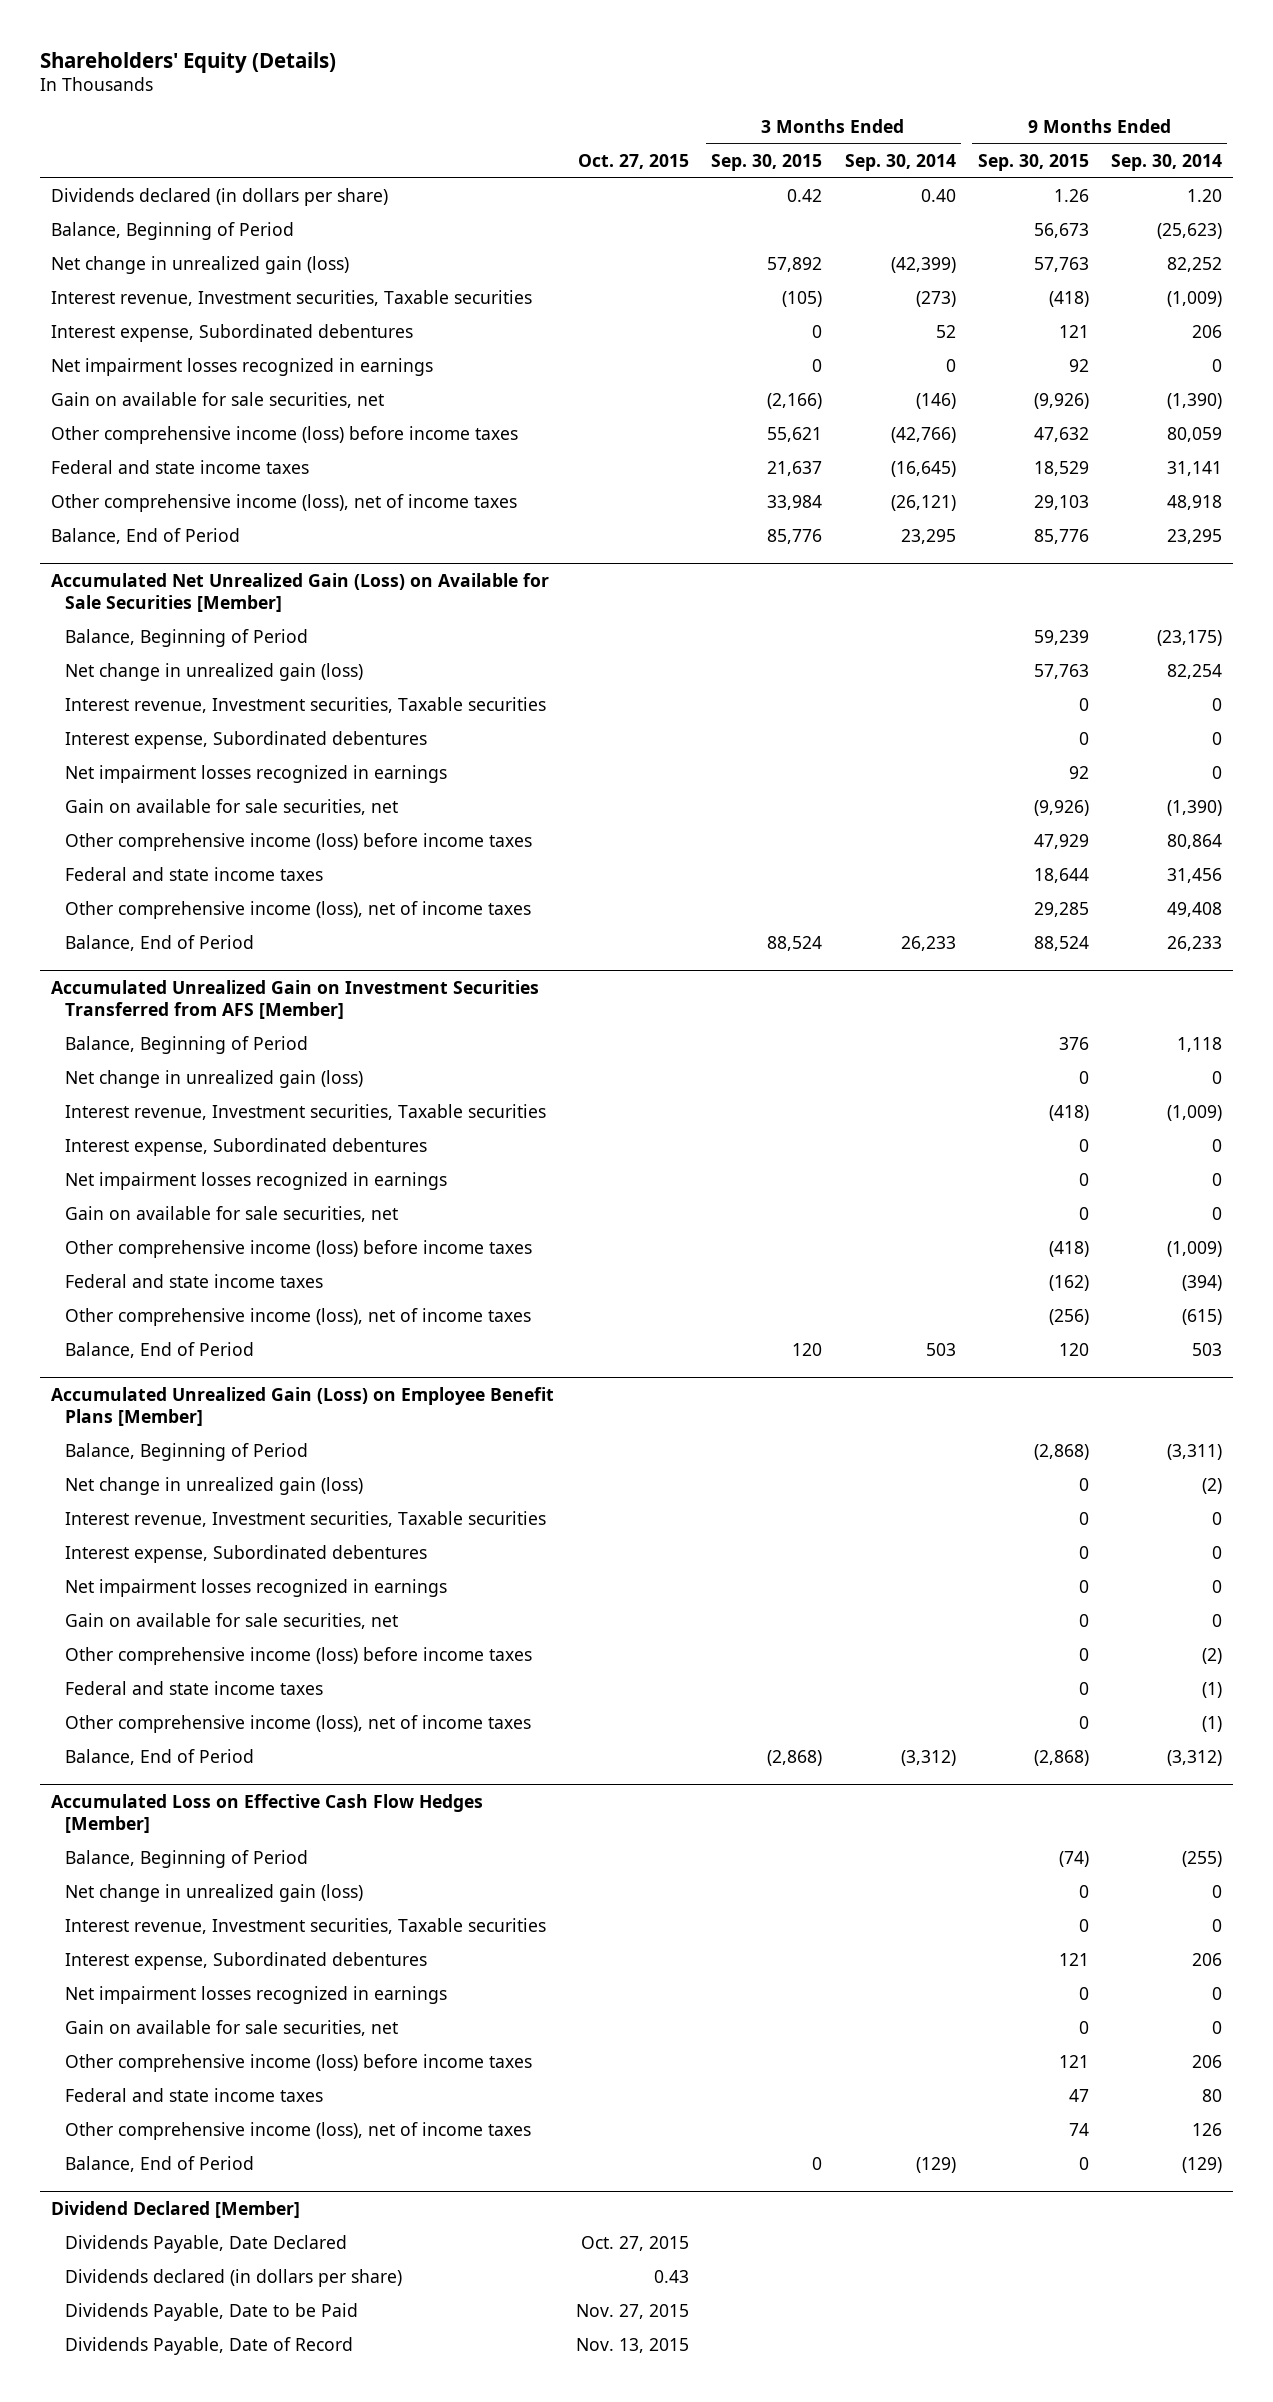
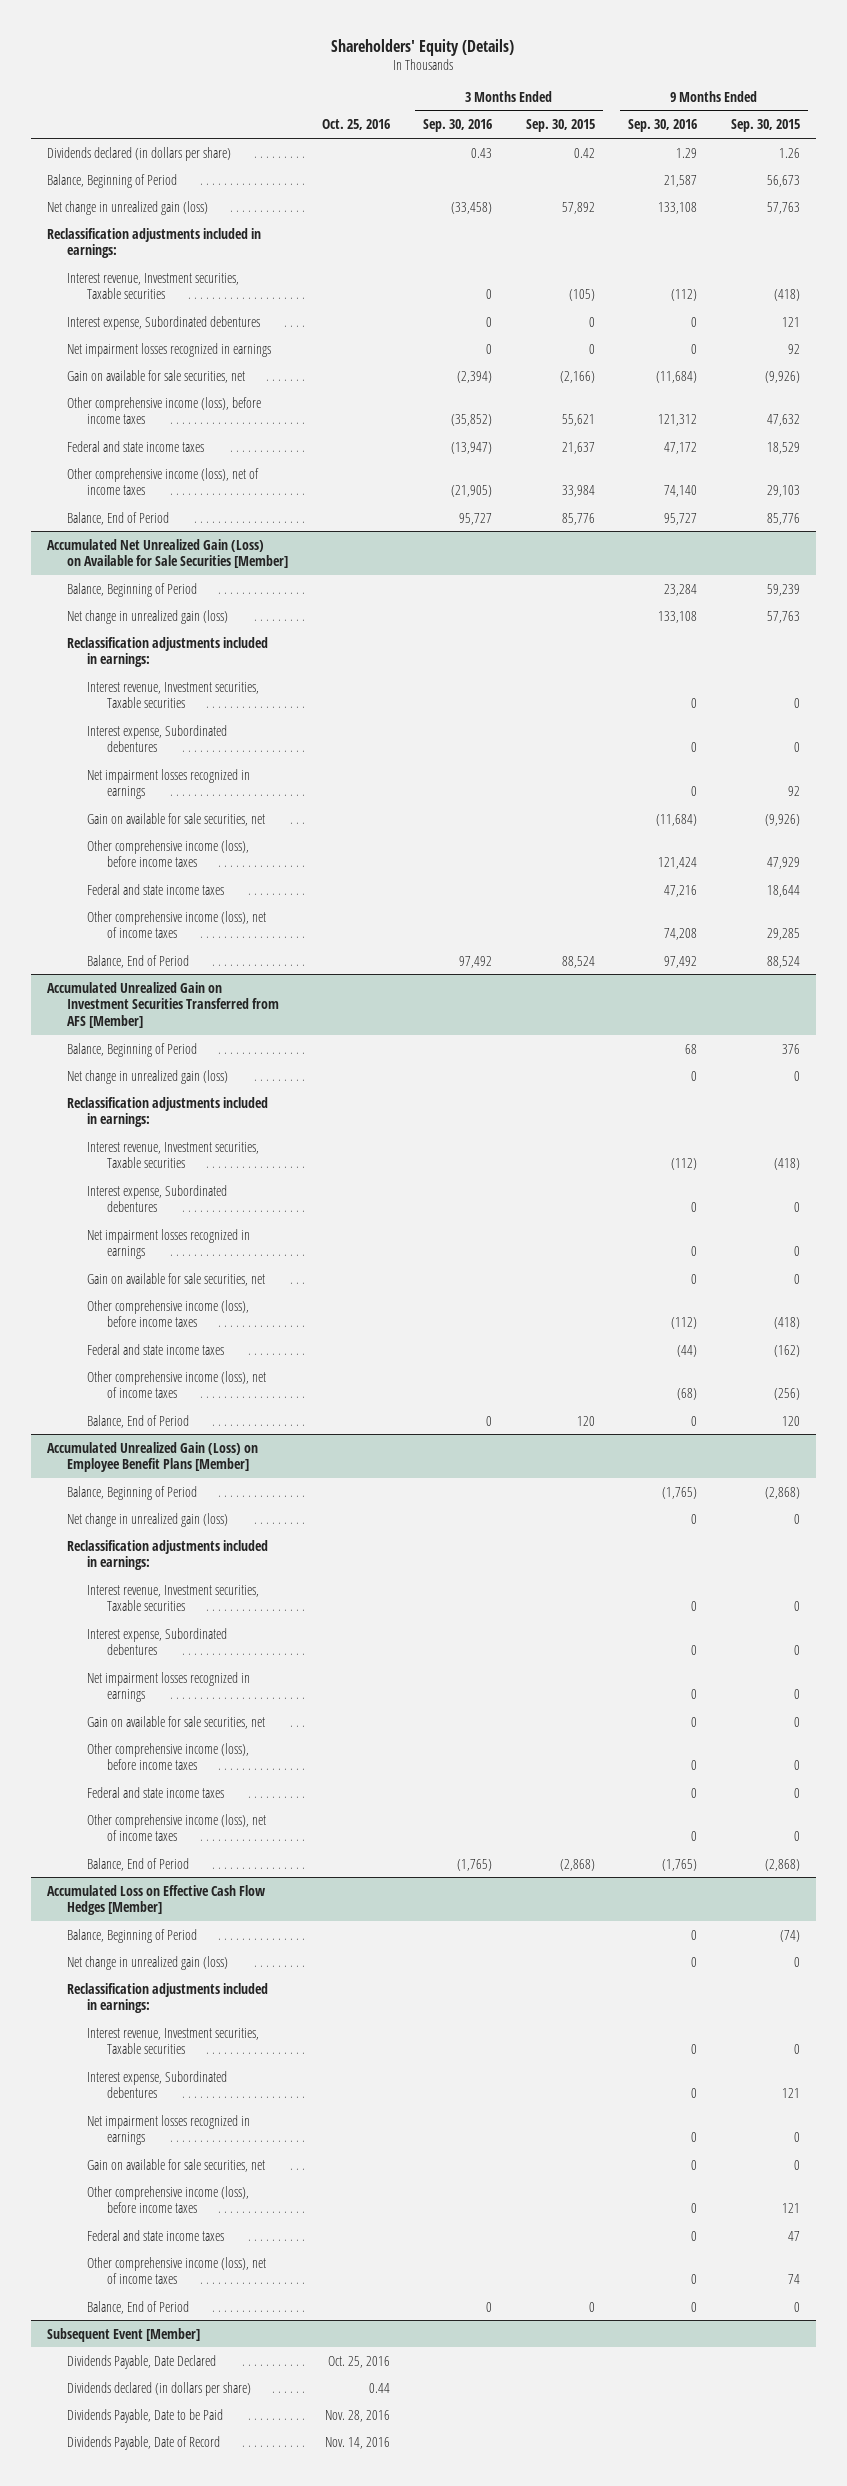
[578,153,690,169] Oct. 27, 2015 -> none
[844,153,956,171] Sep. 30, 2014 -> none
[1110,153,1222,171] Sep. 30, 2014 -> none
none -> [321,119,390,131] Oct. 25, 2016
none -> [423,119,493,133] Sep. 30, 2016
none -> [628,119,698,133] Sep. 30, 2016
none -> [47,227,262,259] Reclassification adjustments included in earnings:
[51,426,519,445] Other comprehensive income (loss) before income taxes -> [67,396,262,425] Other comprehensive income (loss), before income taxes
none -> [67,636,269,668] Reclassification adjustments included in earnings:
[64,833,532,852] Other comprehensive income (loss) before income taxes -> [87,839,250,868] Other comprehensive income (loss), before income taxes
none -> [67,1096,269,1128] Reclassification adjustments included in earnings:
[64,1240,532,1259] Other comprehensive income (loss) before income taxes -> [87,1299,250,1328] Other comprehensive income (loss), before income taxes
none -> [67,1539,269,1571] Reclassification adjustments included in earnings:
[64,1647,532,1666] Other comprehensive income (loss) before income taxes -> [87,1742,250,1771] Other comprehensive income (loss), before income taxes
none -> [67,1982,269,2014] Reclassification adjustments included in earnings:
[64,2054,532,2073] Other comprehensive income (loss) before income taxes -> [87,2185,250,2214] Other comprehensive income (loss), before income taxes
[51,2201,301,2219] Dividend Declared [Member] -> none
none -> [47,2327,201,2342] Subsequent Event [Member]

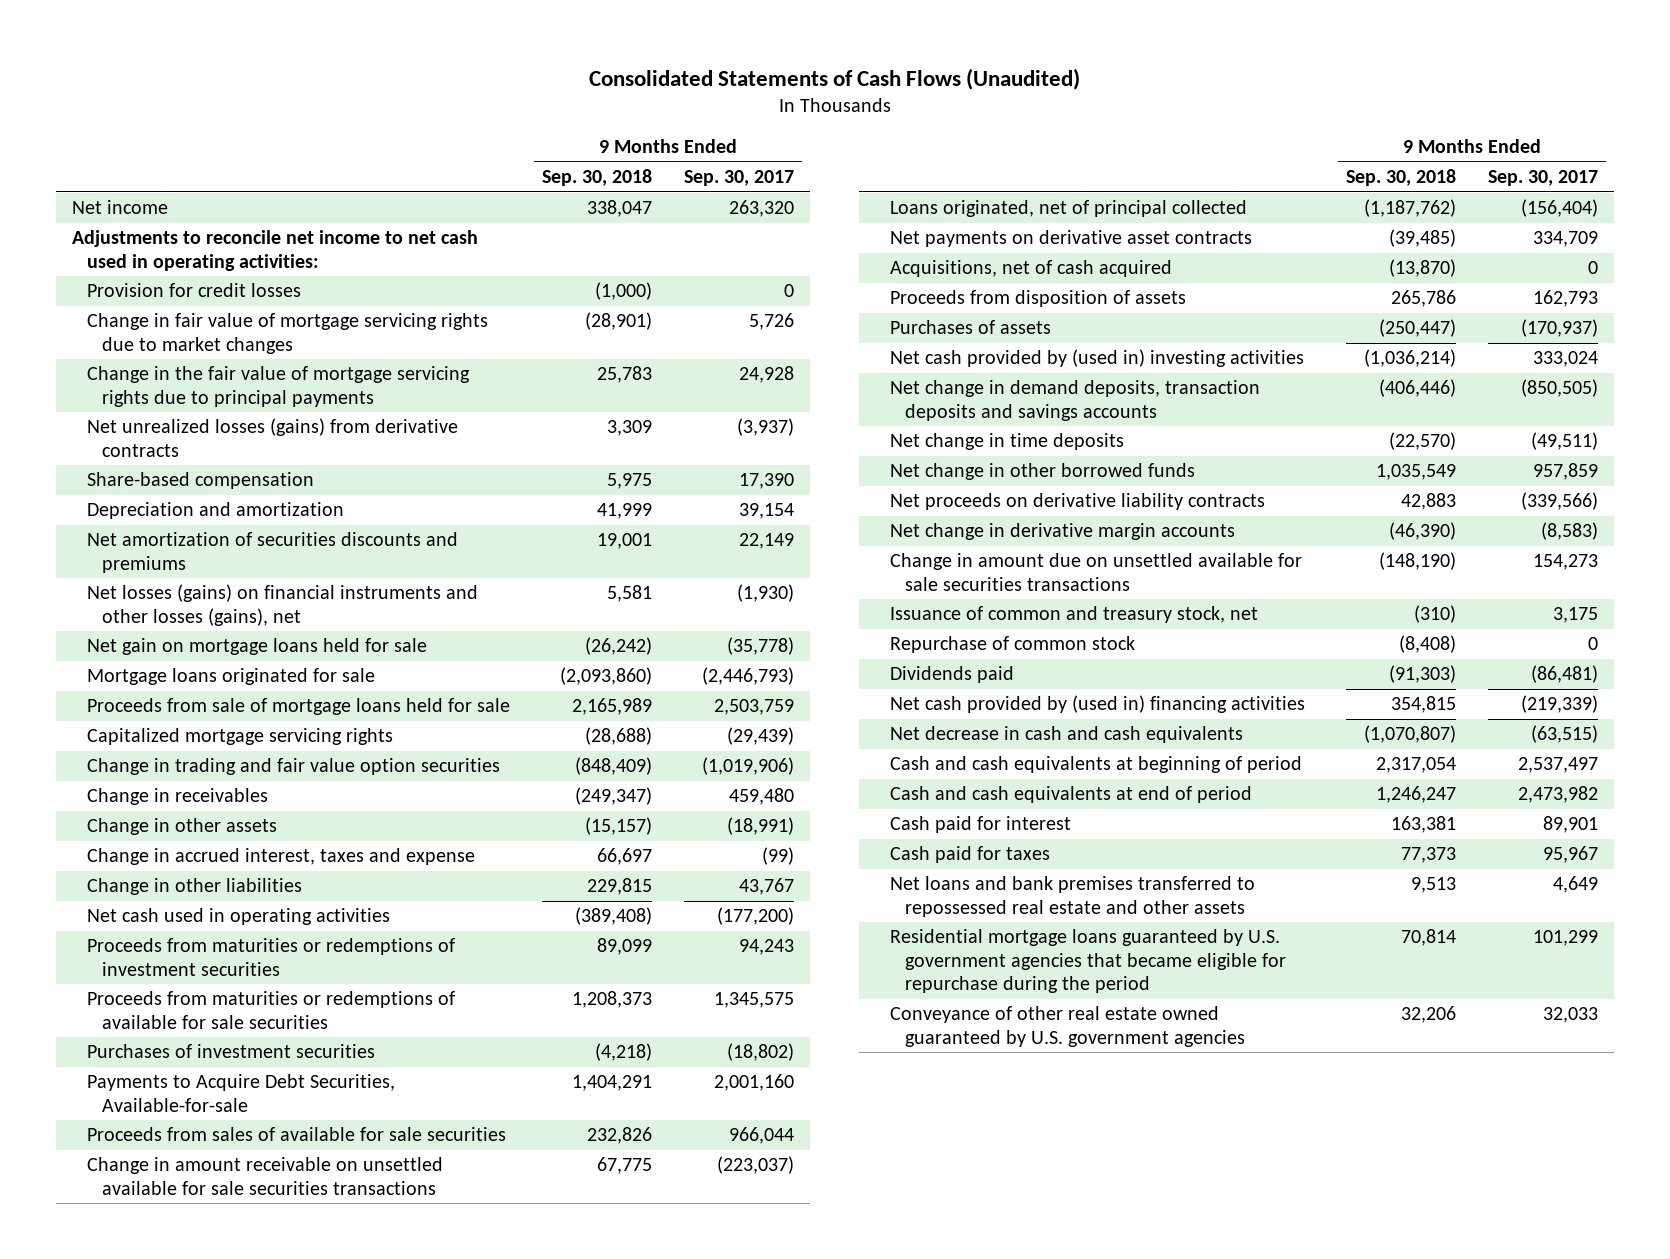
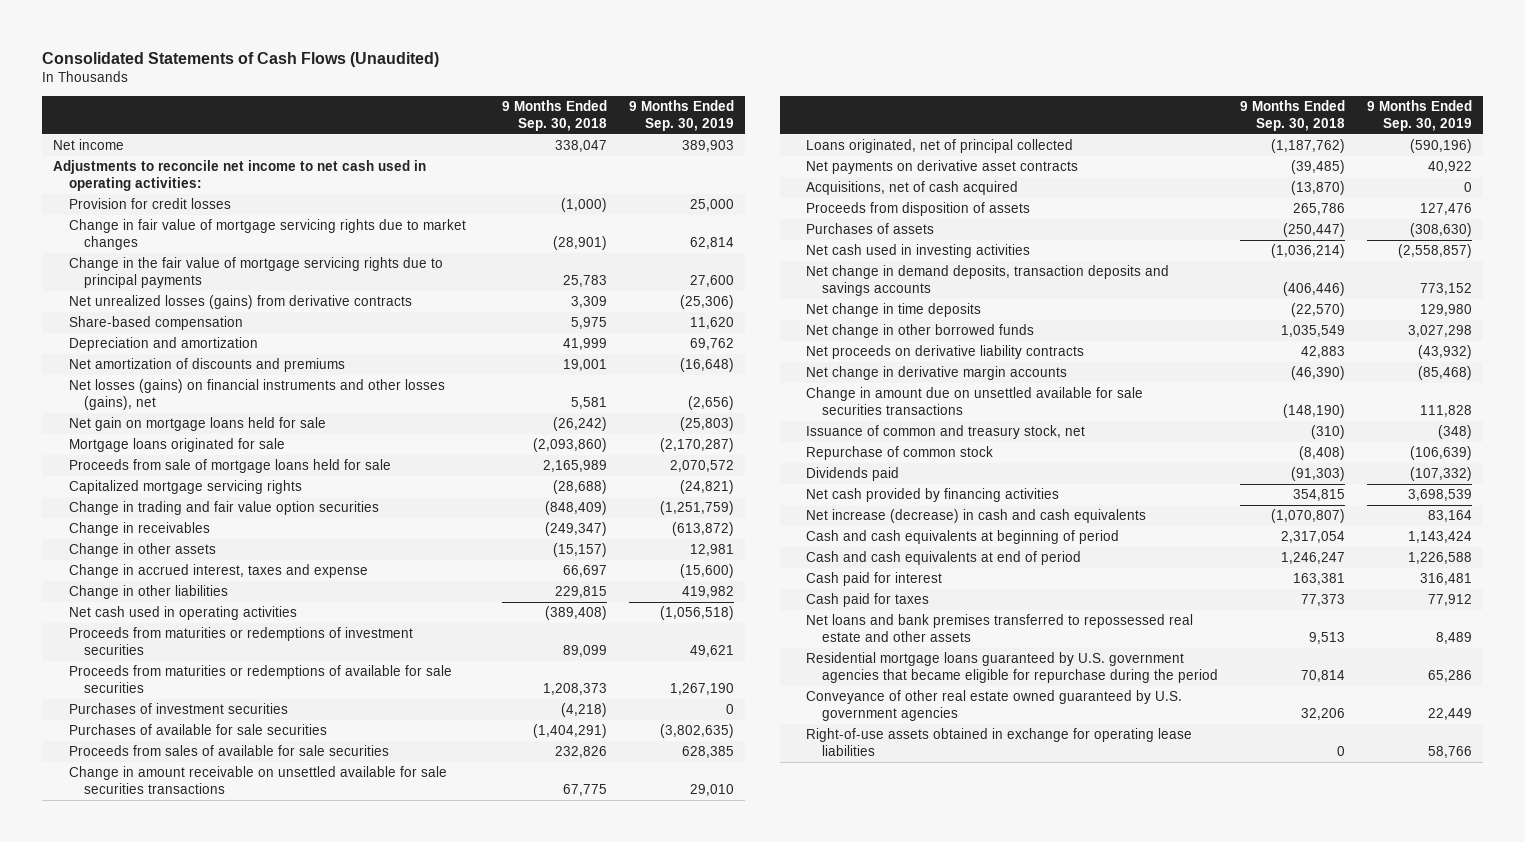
[684,170,795,187] Sep. 30, 2017 -> none
none -> [629,100,735,131] 9 Months Ended Sep. 30, 2019
[86,532,458,573] Net amortization of securities discounts and premiums -> [68,358,345,373] Net amortization of discounts and premiums
[86,1074,395,1112] Payments to Acquire Debt Securities, Available-for-sale -> [68,724,327,736] Purchases of available for sale securities
[571,1075,652,1092] 1,404,291 -> [533,724,608,739] (1,404,291)
[890,349,1305,368] Net cash provided by (used in) investing activities -> [806,244,1031,259] Net cash used in investing activities
[890,695,1306,714] Net cash provided by (used in) financing activities -> [806,488,1060,503] Net cash provided by financing activities
[890,726,1244,744] Net decrease in cash and cash equivalents -> [806,509,1147,524] Net increase (decrease) in cash and cash equivalents
none -> [806,728,1193,756] Right-of-use assets obtained in exchange for operating lease liabilities

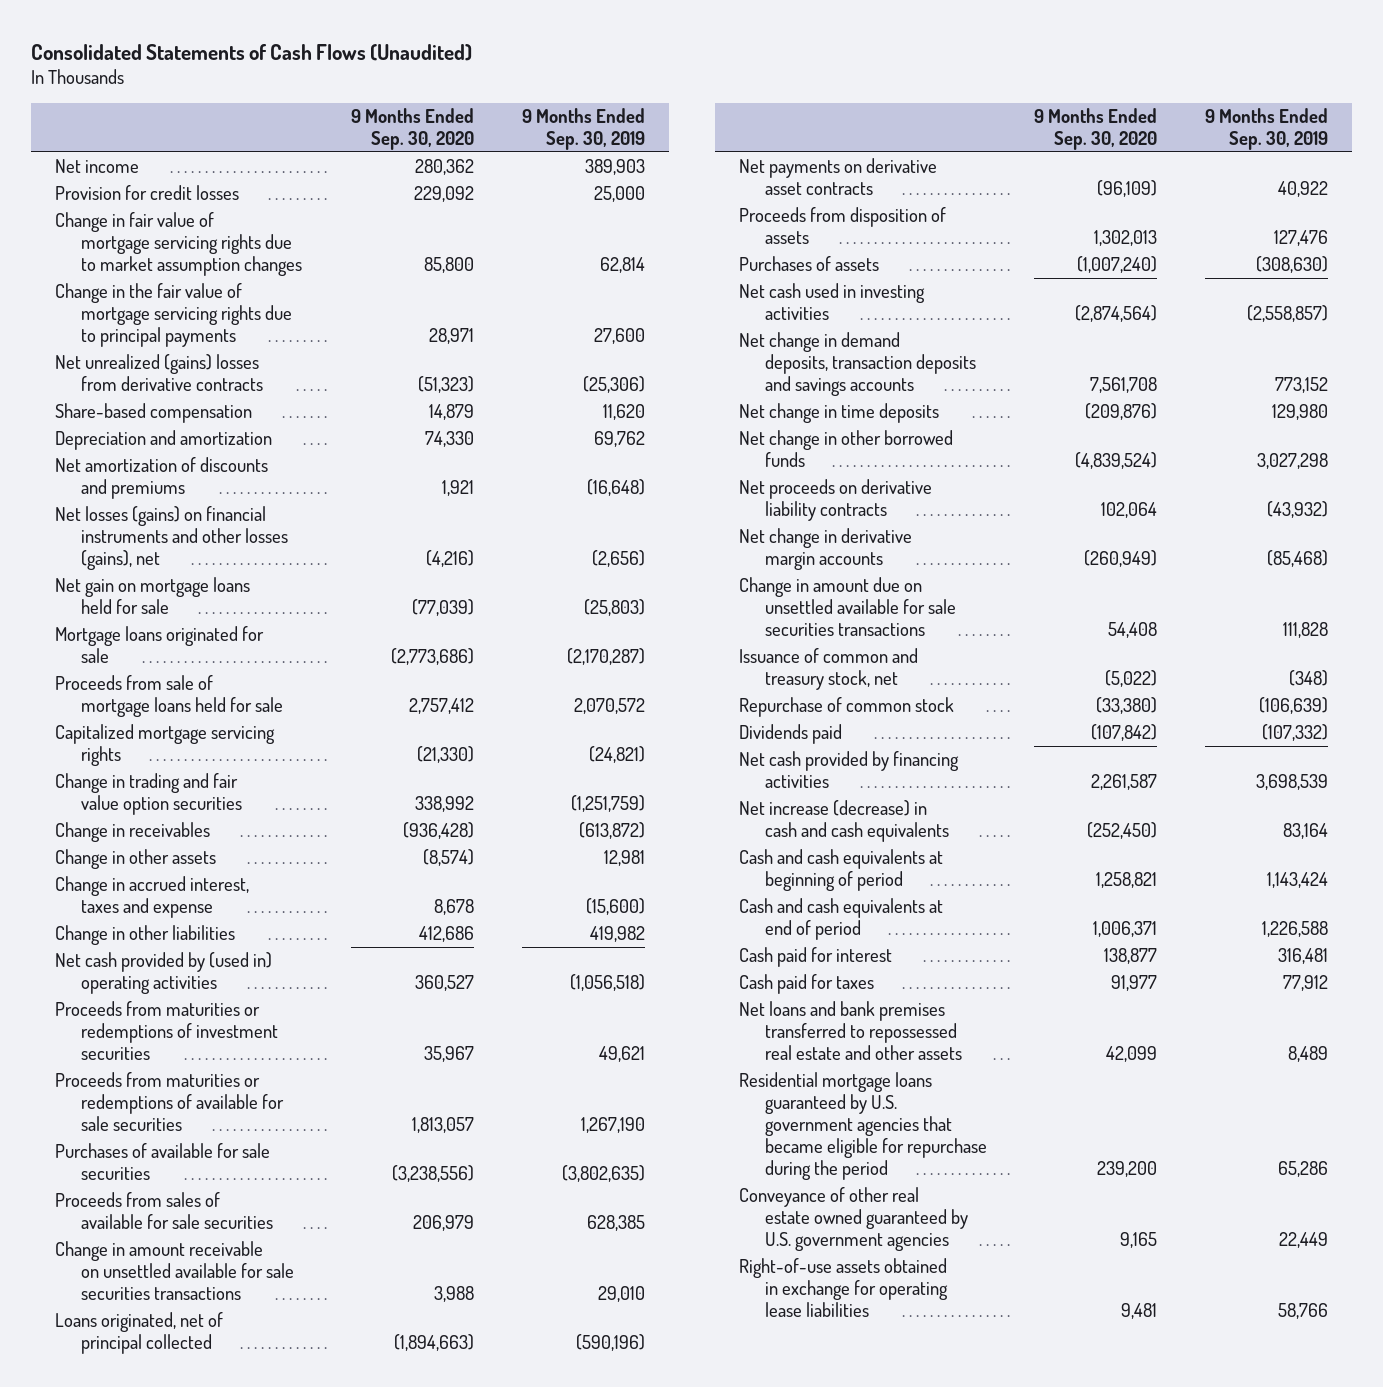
[502,100,608,131] 9 Months Ended Sep. 30, 2018 -> none
none -> [350,107,474,150] 9 Months Ended Sep. 30, 2020
[53,160,427,191] Adjustments to reconcile net income to net cash used in operating activities: -> none
[68,219,466,250] Change in fair value of mortgage servicing rights due to market changes -> [54,212,303,277] Change in fair value of mortgage servicing rights due to market assumption changes
[68,295,412,310] Net unrealized losses (gains) from derivative contracts -> [54,354,264,392] Net unrealized (gains) losses from derivative contracts
[68,606,297,621] Net cash used in operating activities -> [54,952,272,995] Net cash provided by (used in) operating activities
[68,703,288,715] Purchases of investment securities -> none
[806,181,1019,196] Acquisitions, net of cash acquired -> none

